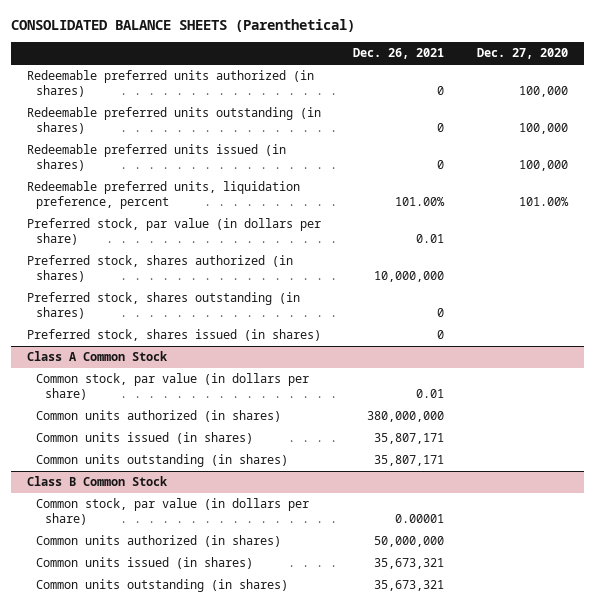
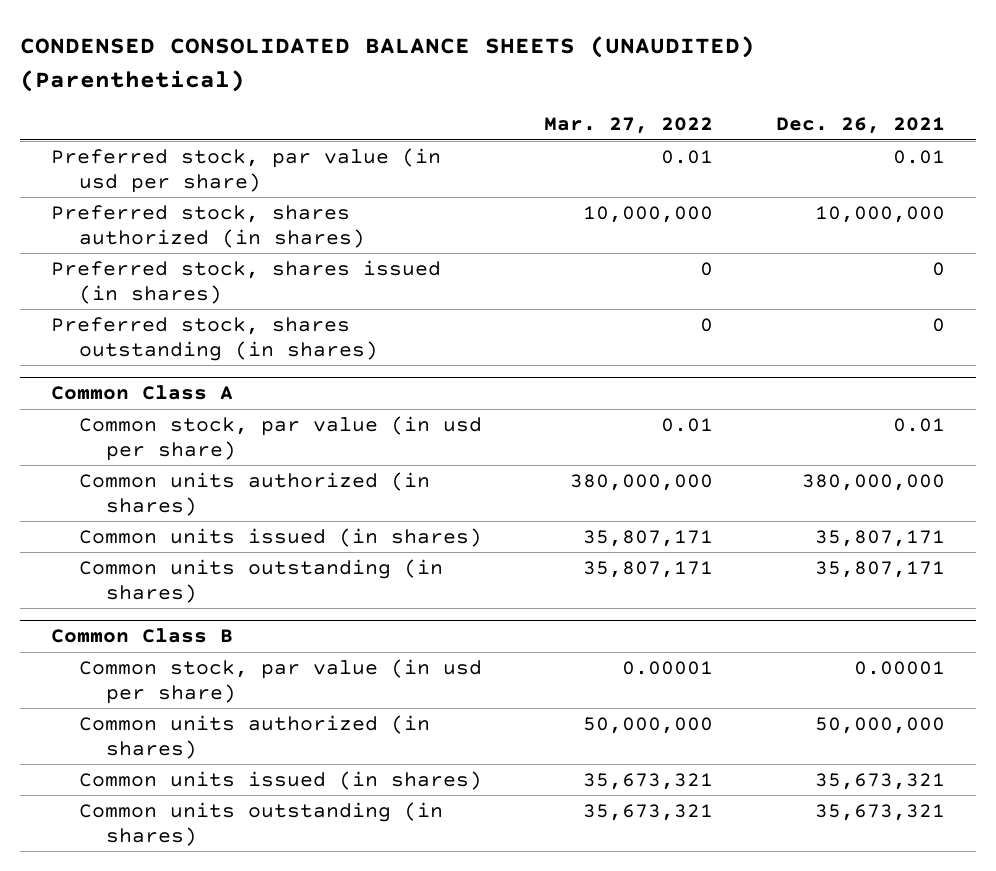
[10,18,355,32] CONSOLIDATED BALANCE SHEETS (Parenthetical) -> [20,36,756,92] CONDENSED CONSOLIDATED BALANCE SHEETS (UNAUDITED) (Parenthetical)
[476,48,568,60] Dec. 27, 2020 -> none
none -> [544,117,714,135] Mar. 27, 2022
[27,70,315,98] Redeemable preferred units authorized (in shares) -> none
[27,107,322,135] Redeemable preferred units outstanding (in shares) -> none
[27,144,287,172] Redeemable preferred units issued (in shares) -> none
[27,181,301,210] Redeemable preferred units, liquidation preference, percent -> none
[27,218,322,246] Preferred stock, par value (in dollars per share) -> [51,148,442,193] Preferred stock, par value (in usd per share)
[27,292,301,320] Preferred stock, shares outstanding (in shares) -> [51,317,378,361] Preferred stock, shares outstanding (in shares)
[27,351,169,362] Class A Common Stock -> [51,385,234,401] Common Class A
[36,373,310,401] Common stock, par value (in dollars per share) -> [78,416,482,461] Common stock, par value (in usd per share)
[27,476,169,487] Class B Common Stock -> [51,628,234,644] Common Class B
[36,498,310,526] Common stock, par value (in dollars per share) -> [78,659,482,704] Common stock, par value (in usd per share)

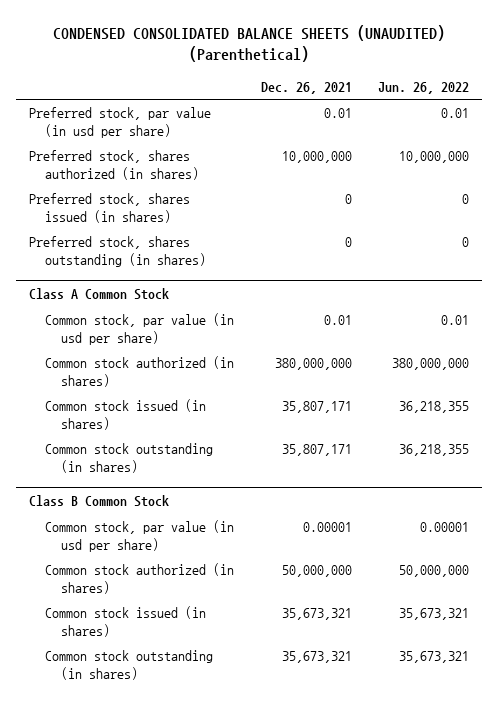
[544,117,714,135] Mar. 27, 2022 -> none
none -> [378,81,470,94] Jun. 26, 2022
[51,385,234,401] Common Class A -> [29,288,170,301] Class A Common Stock
[78,472,430,516] Common units authorized (in shares) -> [44,356,234,388] Common stock authorized (in shares)
[78,528,482,548] Common units issued (in shares) -> [44,399,206,431] Common stock issued (in shares)
[78,559,443,603] Common units outstanding (in shares) -> [44,443,213,474] Common stock outstanding (in shares)
[51,628,234,644] Common Class B -> [29,495,170,508] Class B Common Stock
[78,715,430,759] Common units authorized (in shares) -> [44,563,234,595] Common stock authorized (in shares)
[78,771,482,791] Common units issued (in shares) -> [44,606,206,638] Common stock issued (in shares)
[78,802,443,846] Common units outstanding (in shares) -> [44,650,213,681] Common stock outstanding (in shares)

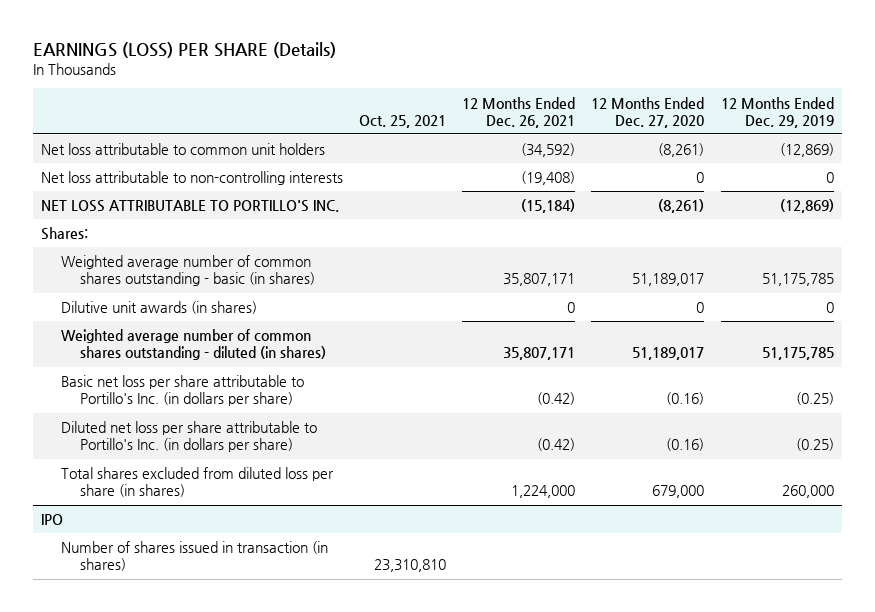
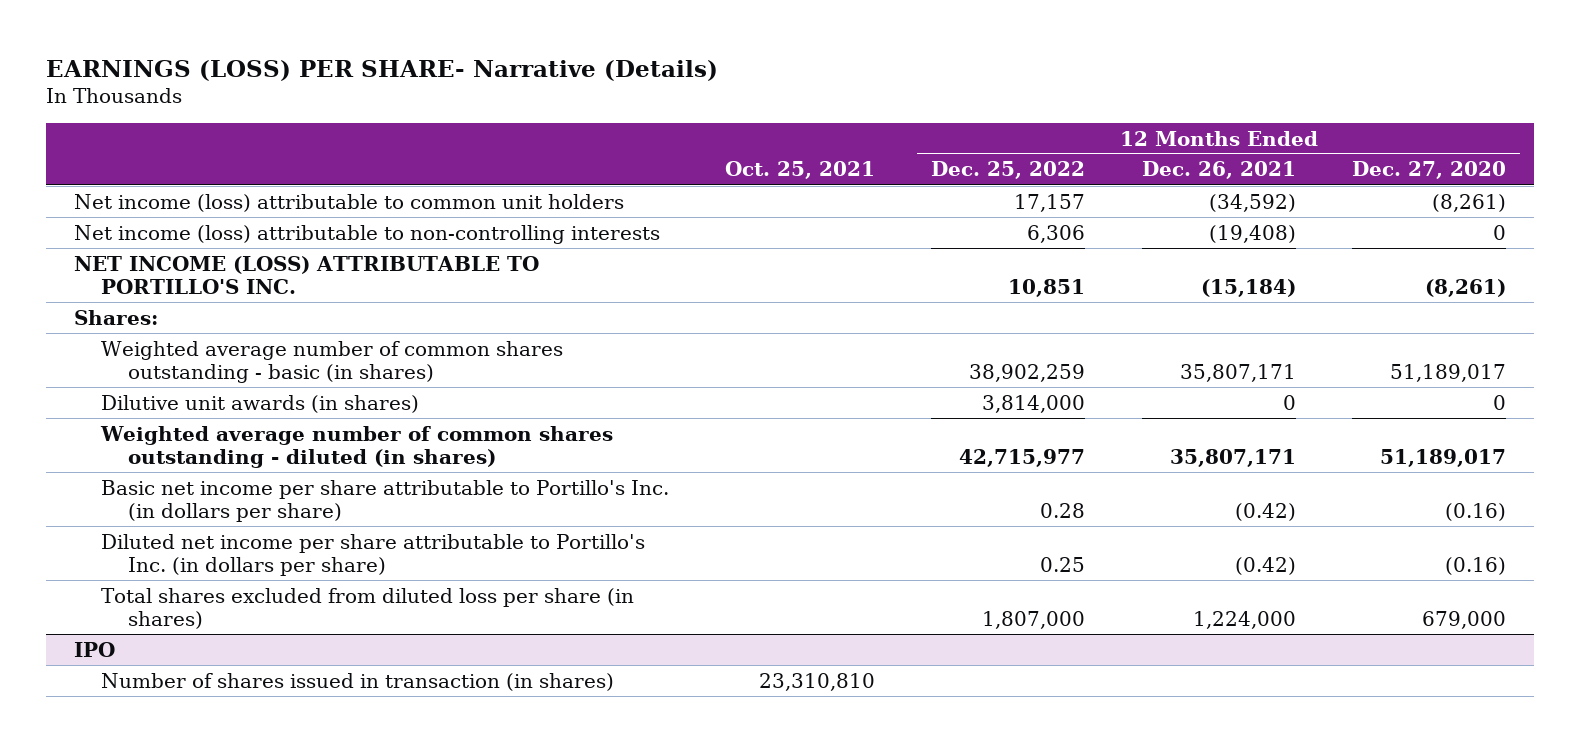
[32,41,336,58] EARNINGS (LOSS) PER SHARE (Details) -> [46,59,719,81] EARNINGS (LOSS) PER SHARE- Narrative (Details)
[720,96,834,128] 12 Months Ended Dec. 29, 2019 -> none
none -> [931,161,1086,180] Dec. 25, 2022
[41,143,326,156] Net loss attributable to common unit holders -> [74,193,625,212] Net income (loss) attributable to common unit holders
[41,171,344,186] Net loss attributable to non-controlling interests -> [74,224,661,244] Net income (loss) attributable to non-controlling interests
[41,200,340,213] NET LOSS ATTRIBUTABLE TO PORTILLO'S INC. -> [74,255,540,294] NET INCOME (LOSS) ATTRIBUTABLE TO PORTILLO'S INC.
[60,375,304,407] Basic net loss per share attributable to Portillo's Inc. (in dollars per share) -> [101,479,670,522] Basic net income per share attributable to Portillo's Inc. (in dollars per share)
[60,421,317,453] Diluted net loss per share attributable to Portillo's Inc. (in dollars per share) -> [101,533,646,576] Diluted net income per share attributable to Portillo's Inc. (in dollars per share)

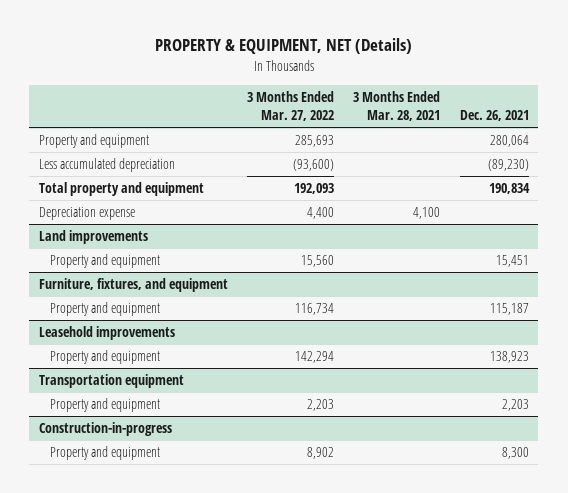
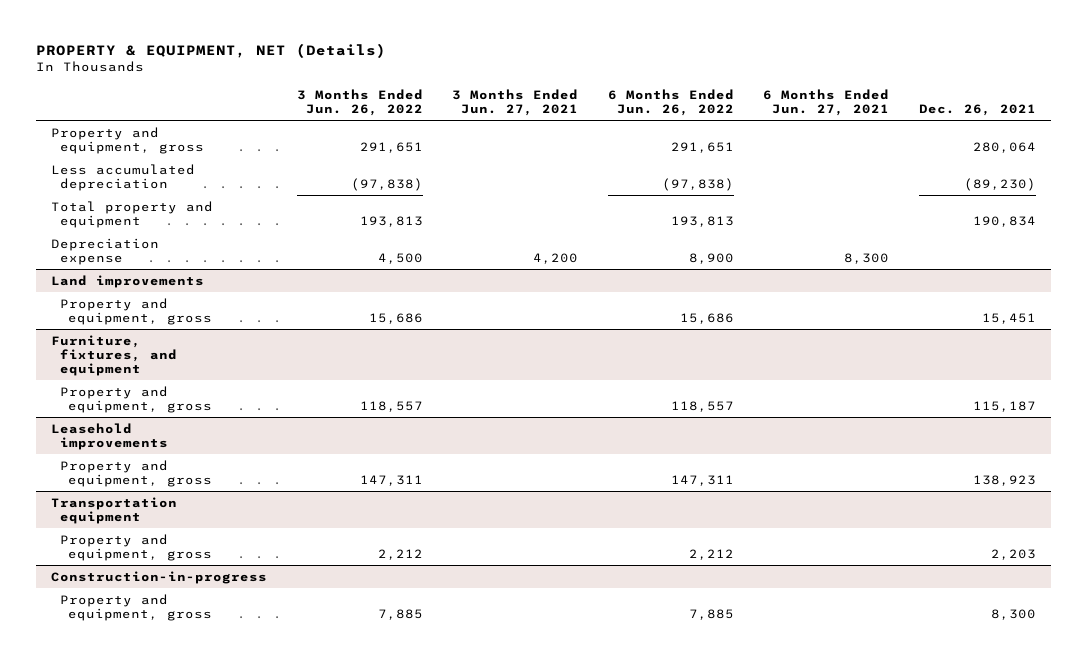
[247,90,335,122] 3 Months Ended Mar. 27, 2022 -> none
[353,90,441,122] 3 Months Ended Mar. 28, 2021 -> none
none -> [296,88,423,116] 3 Months Ended Jun. 26, 2022
none -> [452,88,579,116] 3 Months Ended Jun. 27, 2021
none -> [607,88,734,116] 6 Months Ended Jun. 26, 2022
none -> [763,88,890,116] 6 Months Ended Jun. 27, 2021
[38,134,149,149] Property and equipment -> [51,126,204,154] Property and equipment, gross
[50,254,161,269] Property and equipment -> [59,297,213,325] Property and equipment, gross
[50,302,161,317] Property and equipment -> [59,385,213,413] Property and equipment, gross
[50,350,161,365] Property and equipment -> [59,459,213,487] Property and equipment, gross
[50,398,161,413] Property and equipment -> [59,533,213,561] Property and equipment, gross
[50,446,161,461] Property and equipment -> [59,593,213,621] Property and equipment, gross

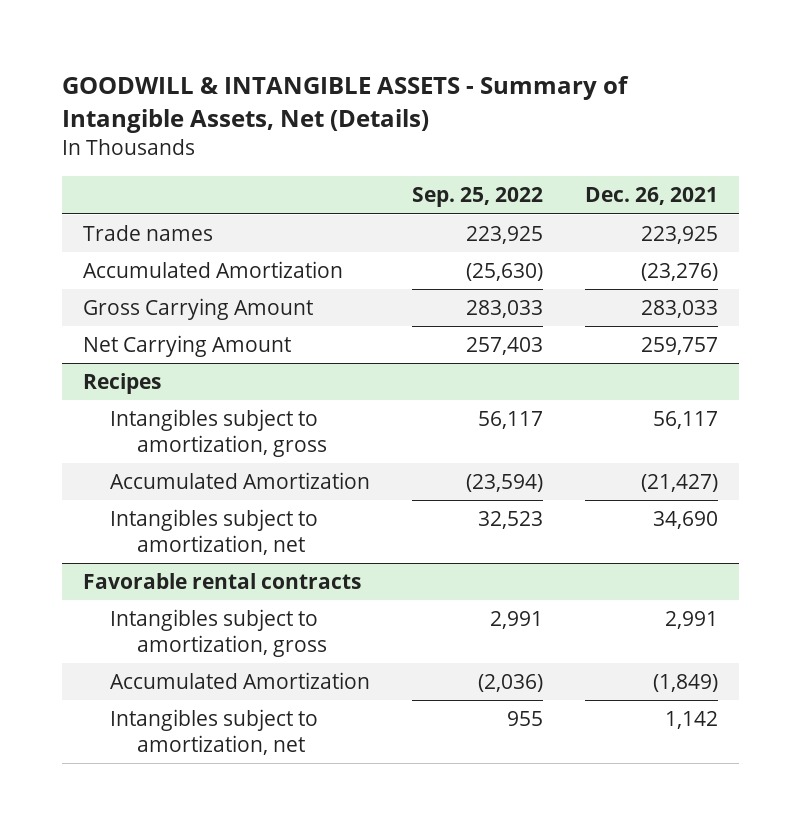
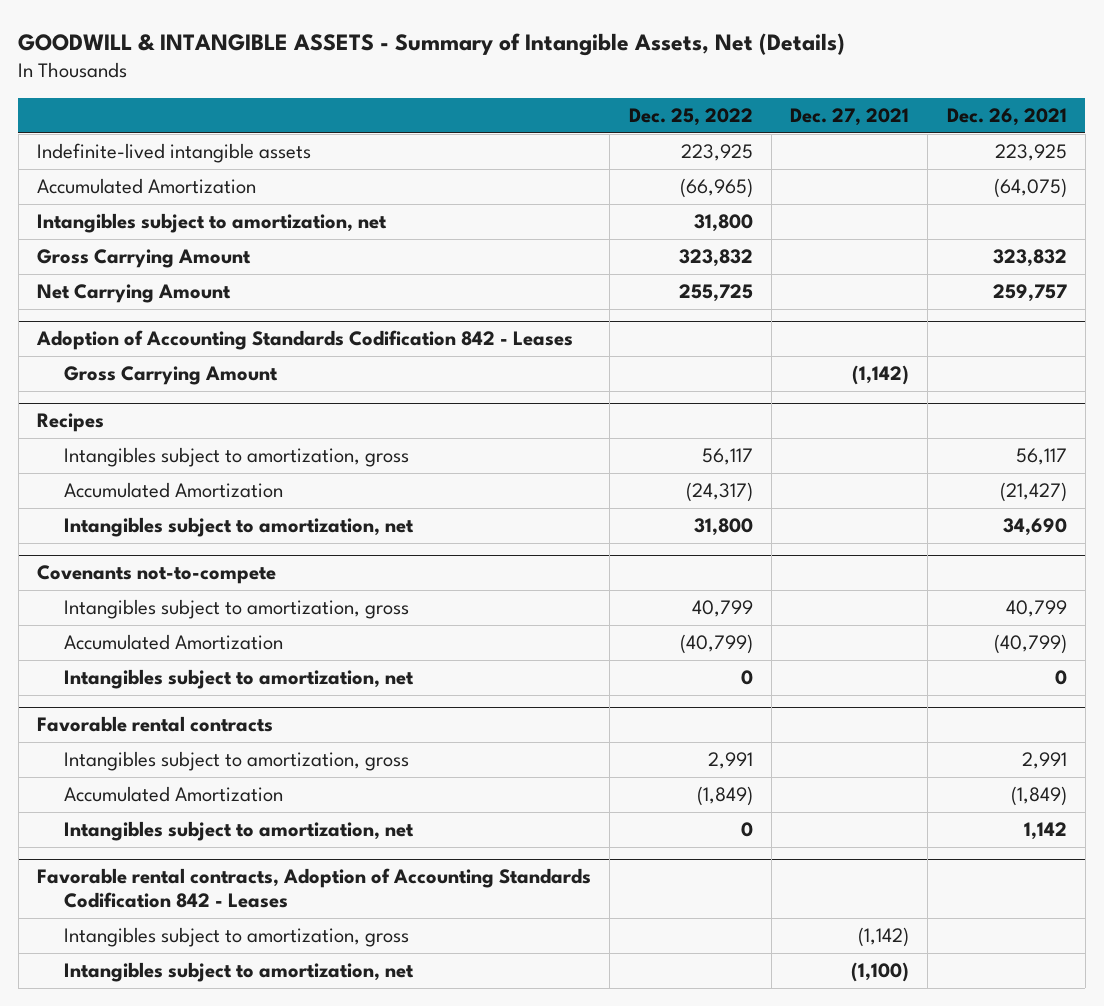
[411,187,543,208] Sep. 25, 2022 -> none
none -> [628,107,753,126] Dec. 25, 2022
none -> [790,107,910,126] Dec. 27, 2021
[82,225,213,242] Trade names -> [37,143,312,164] Indefinite-lived intangible assets
[640,263,718,282] (23,276) -> [993,178,1067,199] (64,075)
none -> [37,213,388,234] Intangibles subject to amortization, net
[640,300,718,319] 283,033 -> [992,249,1067,268] 323,832
none -> [36,330,574,351] Adoption of Accounting Standards Codification 842 - Leases
none -> [64,366,279,386] Gross Carrying Amount
none -> [37,565,277,585] Covenants not-to-compete
none -> [64,599,410,620] Intangibles subject to amortization, gross
none -> [64,634,284,651] Accumulated Amortization
none -> [64,669,415,690] Intangibles subject to amortization, net
none -> [37,868,592,909] Favorable rental contracts, Adoption of Accounting Standards Codification 842 - Leases
none -> [64,927,410,948] Intangibles subject to amortization, gross
none -> [64,962,415,983] Intangibles subject to amortization, net

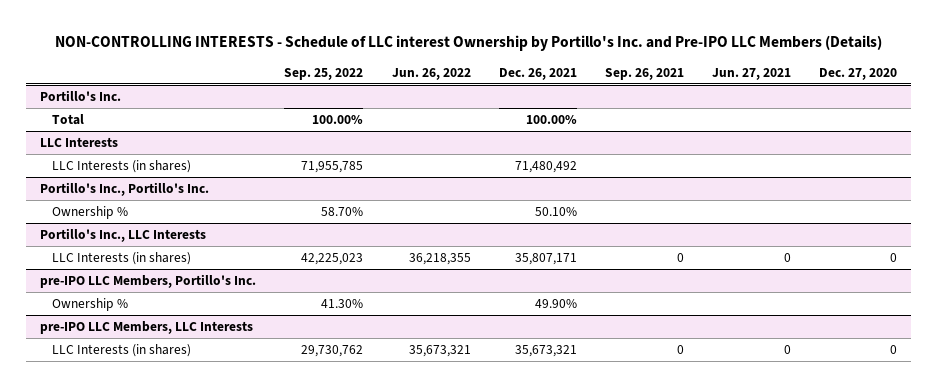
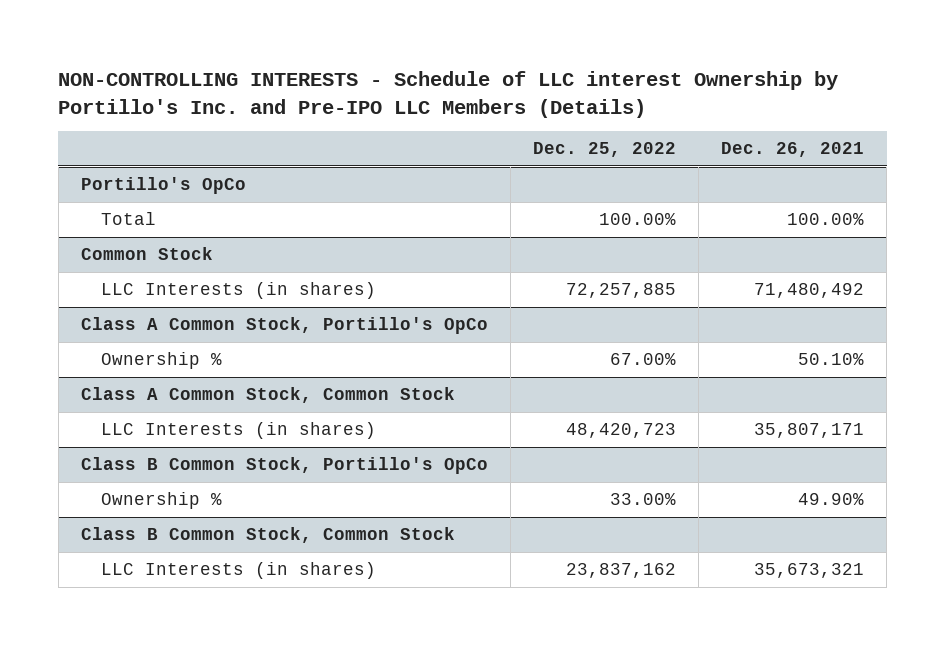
[284,67,364,80] Sep. 25, 2022 -> none
[391,67,471,80] Jun. 26, 2022 -> none
[604,67,684,80] Sep. 26, 2021 -> none
[712,67,792,80] Jun. 27, 2021 -> none
[819,67,898,80] Dec. 27, 2020 -> none
none -> [533,142,677,158] Dec. 25, 2022
[40,90,122,102] Portillo's Inc. -> [81,177,247,195] Portillo's OpCo
[40,137,119,148] LLC Interests -> [81,247,214,261] Common Stock
[40,182,210,197] Portillo's Inc., Portillo's Inc. -> none
none -> [81,317,489,335] Class A Common Stock, Portillo's OpCo
[40,228,207,243] Portillo's Inc., LLC Interests -> none
none -> [81,387,456,404] Class A Common Stock, Common Stock
[40,274,257,289] pre-IPO LLC Members, Portillo's Inc. -> none
none -> [81,457,489,475] Class B Common Stock, Portillo's OpCo
[40,321,254,335] pre-IPO LLC Members, LLC Interests -> none
none -> [81,527,456,544] Class B Common Stock, Common Stock

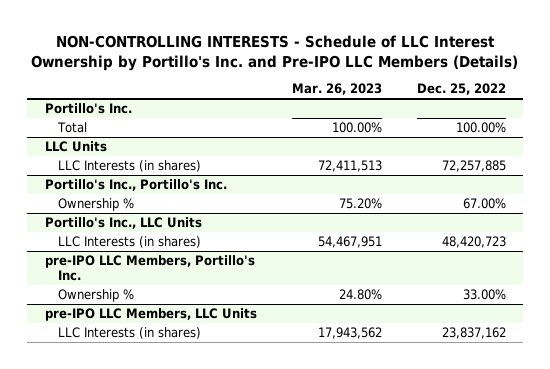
[58,71,839,118] NON-CONTROLLING INTERESTS - Schedule of LLC interest Ownership by Portillo's Inc. and Pre-IPO LLC Members (Details) -> [31,34,519,71] NON-CONTROLLING INTERESTS - Schedule of LLC Interest Ownership by Portillo's Inc. and Pre-IPO LLC Members (Details)
[721,142,865,158] Dec. 26, 2021 -> none
none -> [291,83,382,96] Mar. 26, 2023
[81,177,247,195] Portillo's OpCo -> [44,102,132,114] Portillo's Inc.
[81,247,214,261] Common Stock -> [44,140,107,152] LLC Units
[81,317,489,335] Class A Common Stock, Portillo's OpCo -> none
none -> [44,178,227,191] Portillo's Inc., Portillo's Inc.
[81,387,456,404] Class A Common Stock, Common Stock -> none
none -> [44,216,202,229] Portillo's Inc., LLC Units
[81,457,489,475] Class B Common Stock, Portillo's OpCo -> none
none -> [44,254,255,282] pre-IPO LLC Members, Portillo's Inc.
[81,527,456,544] Class B Common Stock, Common Stock -> none
none -> [44,307,257,321] pre-IPO LLC Members, LLC Units

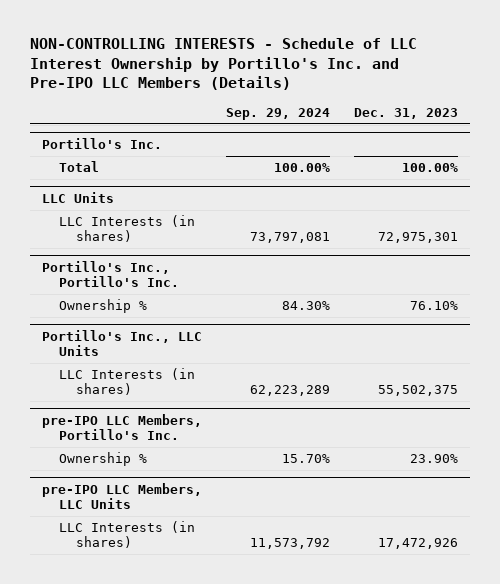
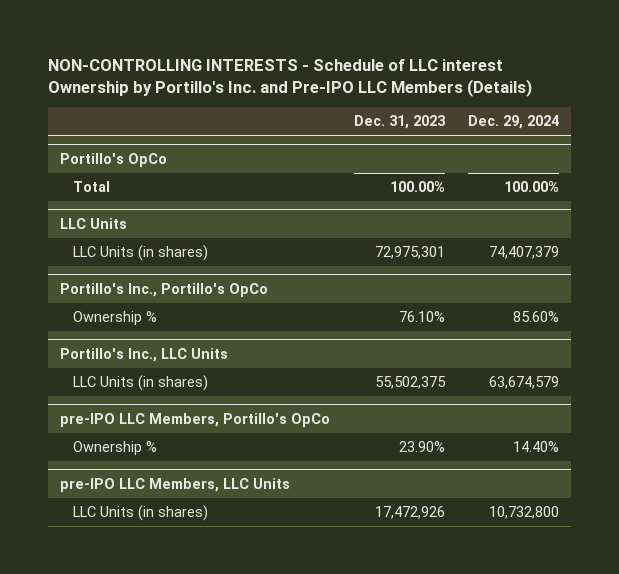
[29,38,417,90] NON-CONTROLLING INTERESTS - Schedule of LLC Interest Ownership by Portillo's Inc. and Pre-IPO LLC Members (Details) -> [48,58,533,97] NON-CONTROLLING INTERESTS - Schedule of LLC interest Ownership by Portillo's Inc. and Pre-IPO LLC Members (Details)
[225,107,330,120] Sep. 29, 2024 -> none
none -> [468,115,560,130] Dec. 29, 2024
[41,137,162,149] Portillo's Inc. -> [60,153,168,168] Portillo's OpCo
[58,215,195,243] LLC Interests (in shares) -> [72,245,208,262] LLC Units (in shares)
[41,260,179,287] Portillo's Inc., Portillo's Inc. -> [60,283,269,298] Portillo's Inc., Portillo's OpCo
[58,368,195,396] LLC Interests (in shares) -> [72,375,208,392] LLC Units (in shares)
[41,413,202,440] pre-IPO LLC Members, Portillo's Inc. -> [60,413,331,428] pre-IPO LLC Members, Portillo's OpCo
[58,521,195,549] LLC Interests (in shares) -> [72,505,208,522] LLC Units (in shares)

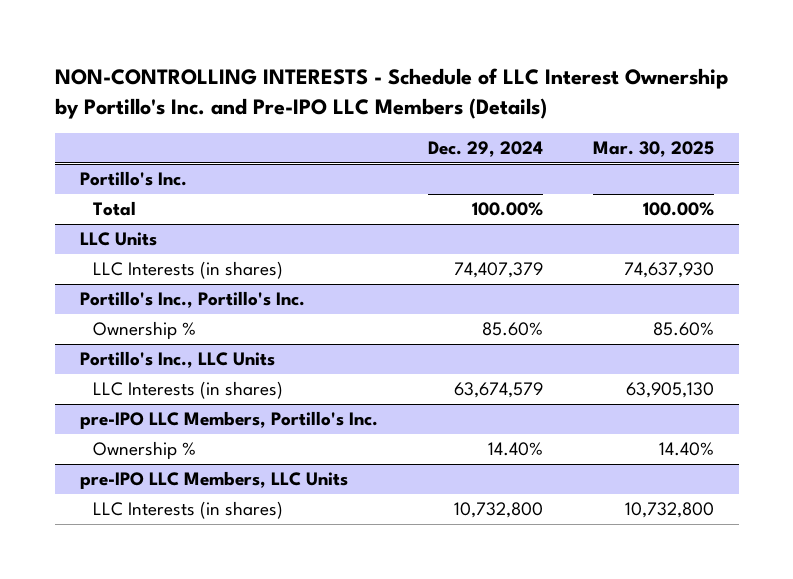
[48,58,533,97] NON-CONTROLLING INTERESTS - Schedule of LLC interest Ownership by Portillo's Inc. and Pre-IPO LLC Members (Details) -> [54,68,728,120] NON-CONTROLLING INTERESTS - Schedule of LLC Interest Ownership by Portillo's Inc. and Pre-IPO LLC Members (Details)
[353,115,446,130] Dec. 31, 2023 -> none
none -> [592,141,714,158] Mar. 30, 2025
[60,153,168,168] Portillo's OpCo -> [79,171,187,187] Portillo's Inc.
[72,245,208,262] LLC Units (in shares) -> [93,261,284,280] LLC Interests (in shares)
[60,283,269,298] Portillo's Inc., Portillo's OpCo -> [79,291,305,309] Portillo's Inc., Portillo's Inc.
[72,375,208,392] LLC Units (in shares) -> [93,381,284,400] LLC Interests (in shares)
[60,413,331,428] pre-IPO LLC Members, Portillo's OpCo -> [79,411,378,430] pre-IPO LLC Members, Portillo's Inc.
[72,505,208,522] LLC Units (in shares) -> [93,501,284,520] LLC Interests (in shares)

